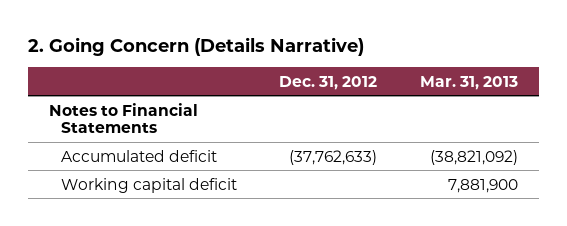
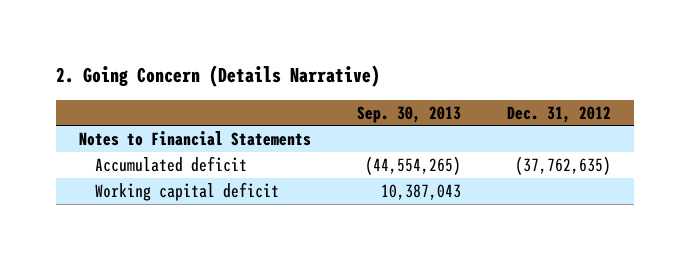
[420,75,519,90] Mar. 31, 2013 -> none
none -> [356,105,461,123] Sep. 30, 2013
[289,149,378,165] (37,762,633) -> [514,155,611,175] (37,762,635)

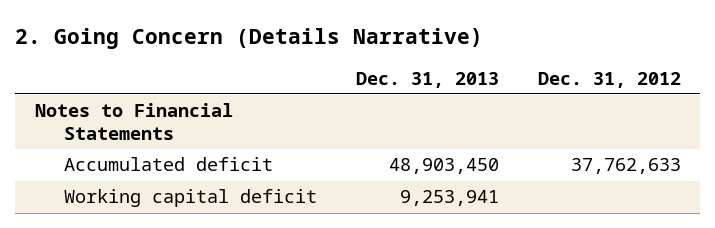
[356,105,461,123] Sep. 30, 2013 -> none
none -> [355,71,499,88] Dec. 31, 2013
[514,155,611,175] (37,762,635) -> [570,158,681,175] 37,762,633

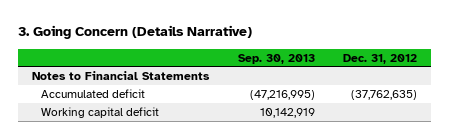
[15,27,484,49] 2. Going Concern (Details Narrative) -> [17,25,252,40] 3. Going Concern (Details Narrative)
[355,71,499,88] Dec. 31, 2013 -> none
none -> [237,53,315,64] Sep. 30, 2013
[570,158,681,175] 37,762,633 -> [351,89,418,100] (37,762,635)

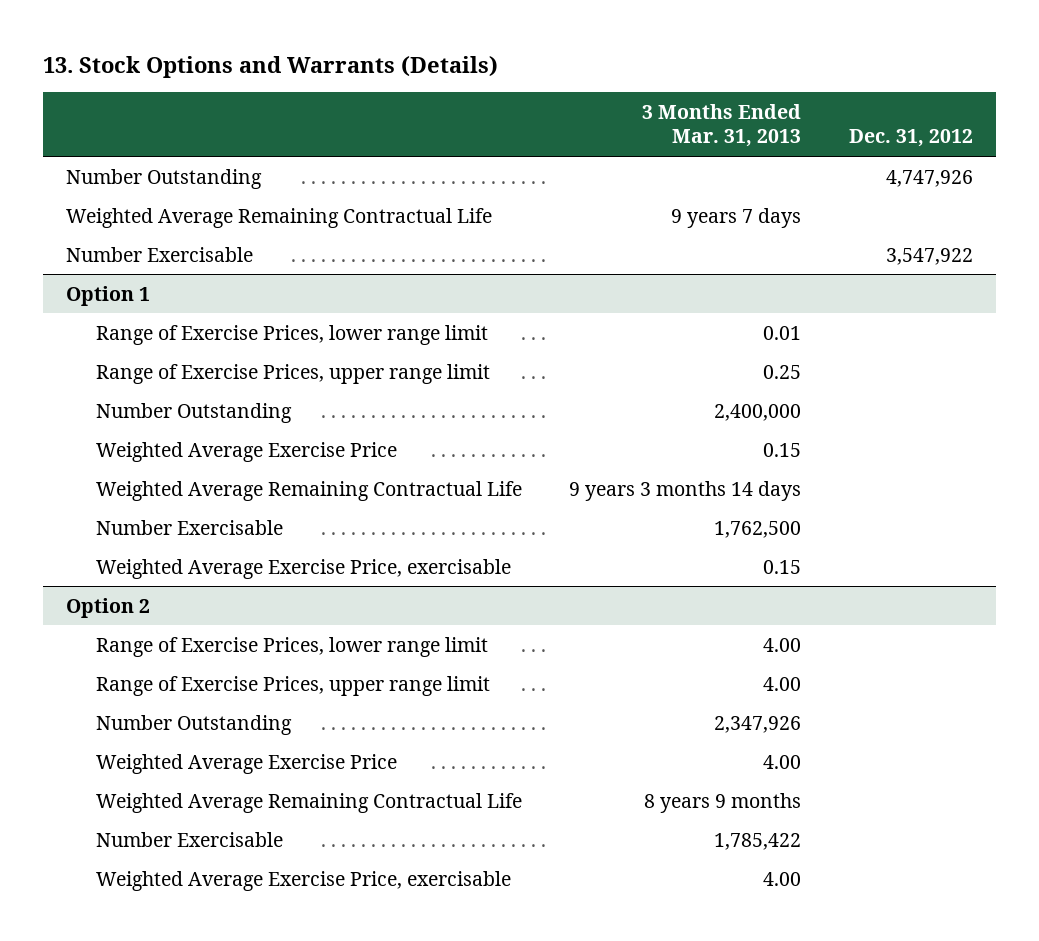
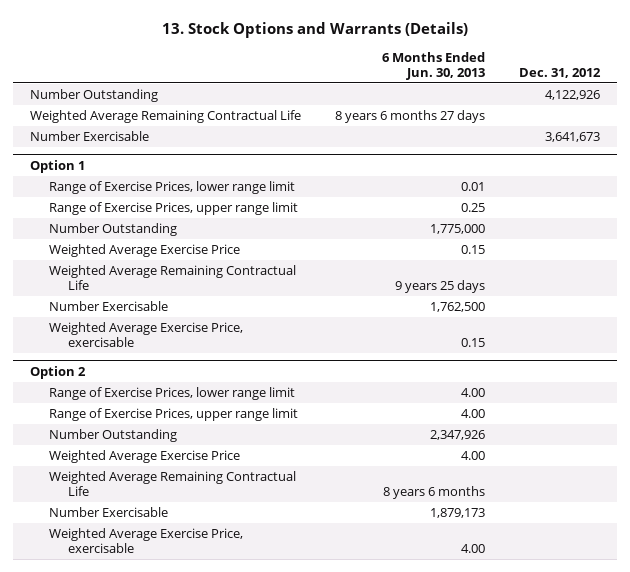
[642,103,802,148] 3 Months Ended Mar. 31, 2013 -> none
none -> [382,51,486,80] 6 Months Ended Jun. 30, 2013
[885,169,973,187] 4,747,926 -> [545,90,601,101] 4,122,926
[885,247,973,265] 3,547,922 -> [545,132,601,143] 3,641,673

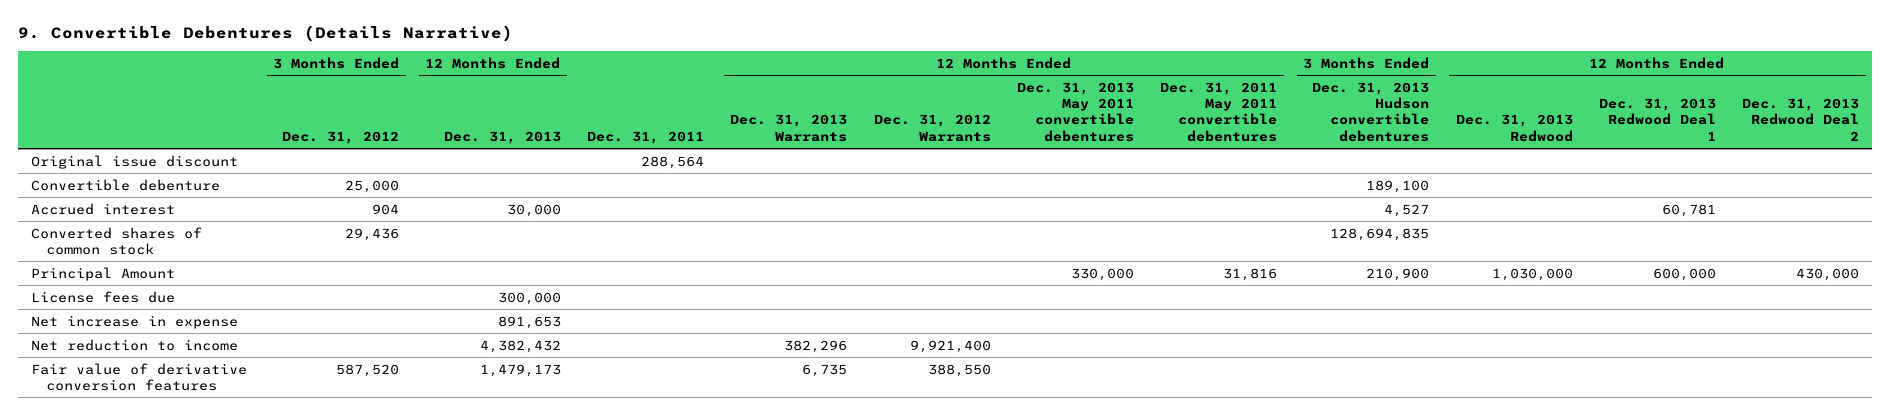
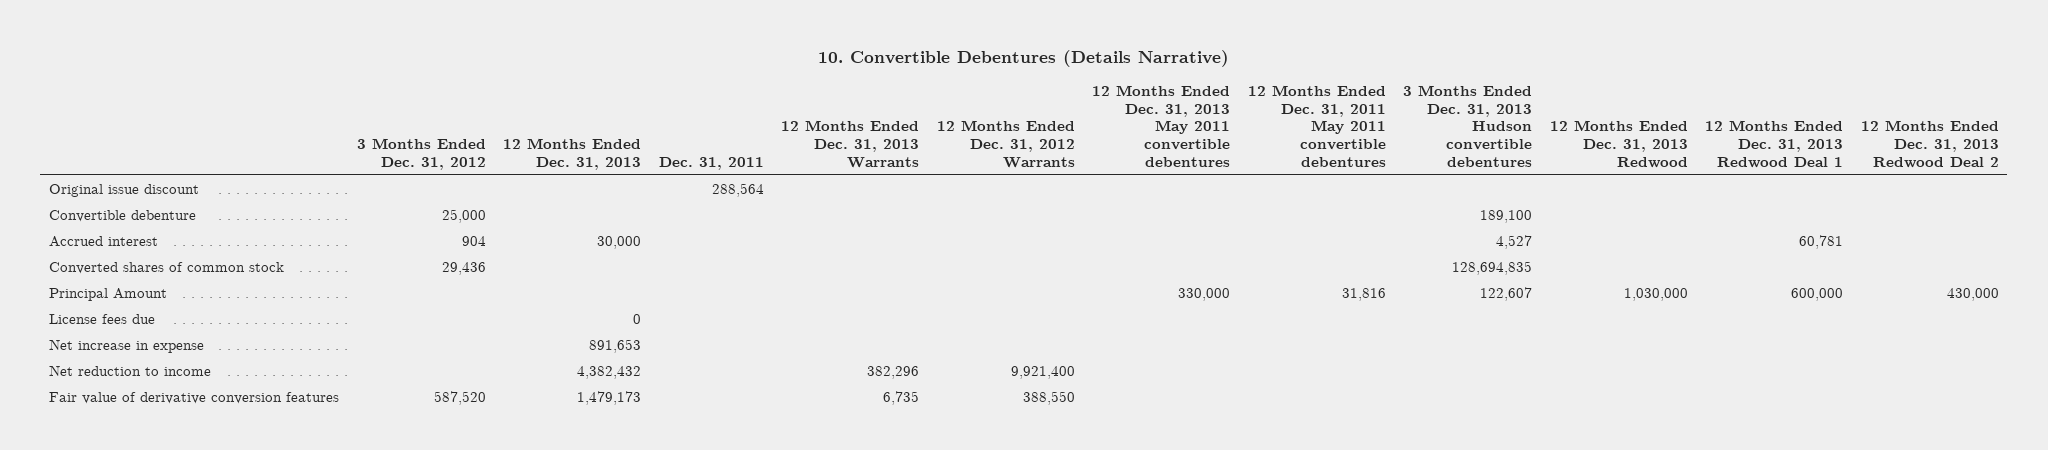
[17,25,513,43] 9. Convertible Debentures (Details Narrative) -> [817,50,1229,68] 10. Convertible Debentures (Details Narrative)
[1366,267,1430,281] 210,900 -> [1480,287,1533,302] 122,607
[497,291,561,305] 300,000 -> [633,314,642,325] 0

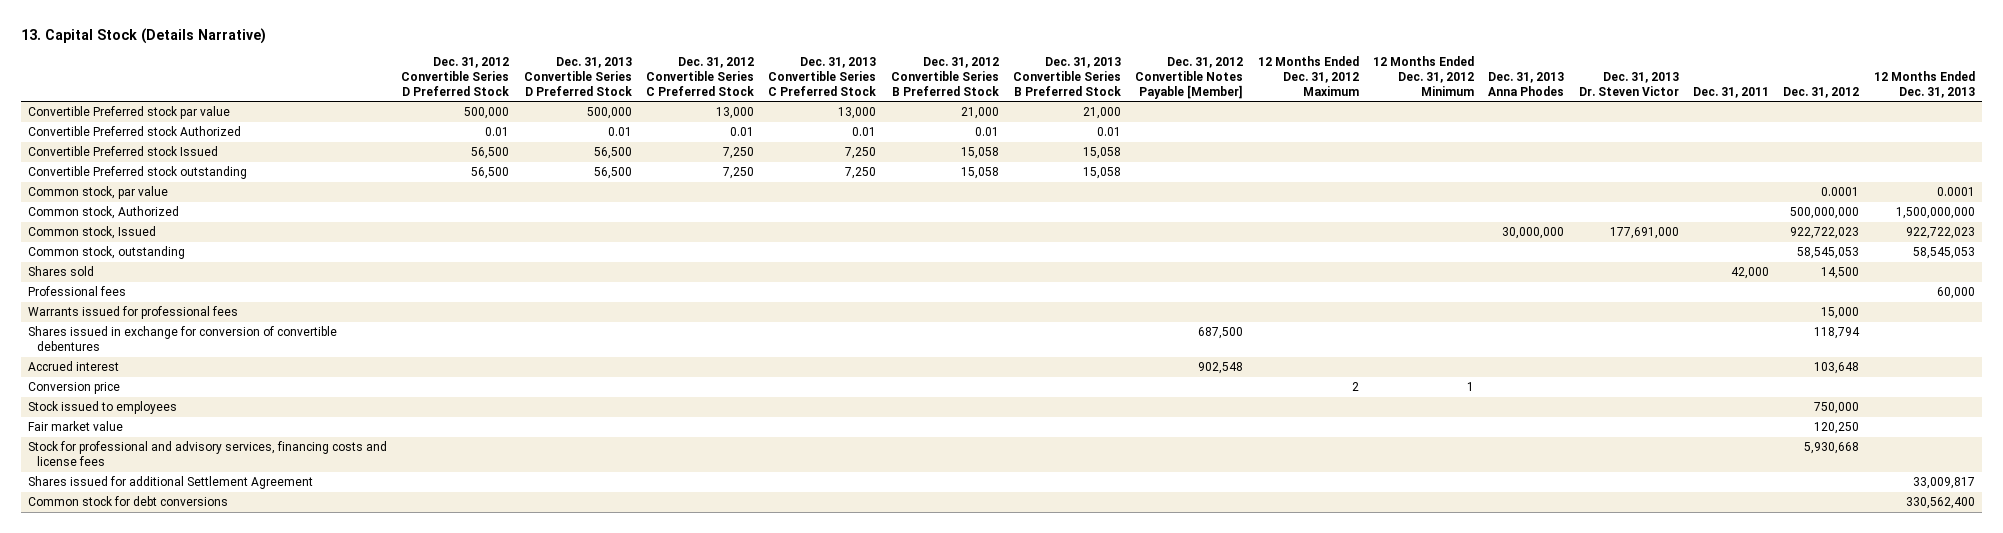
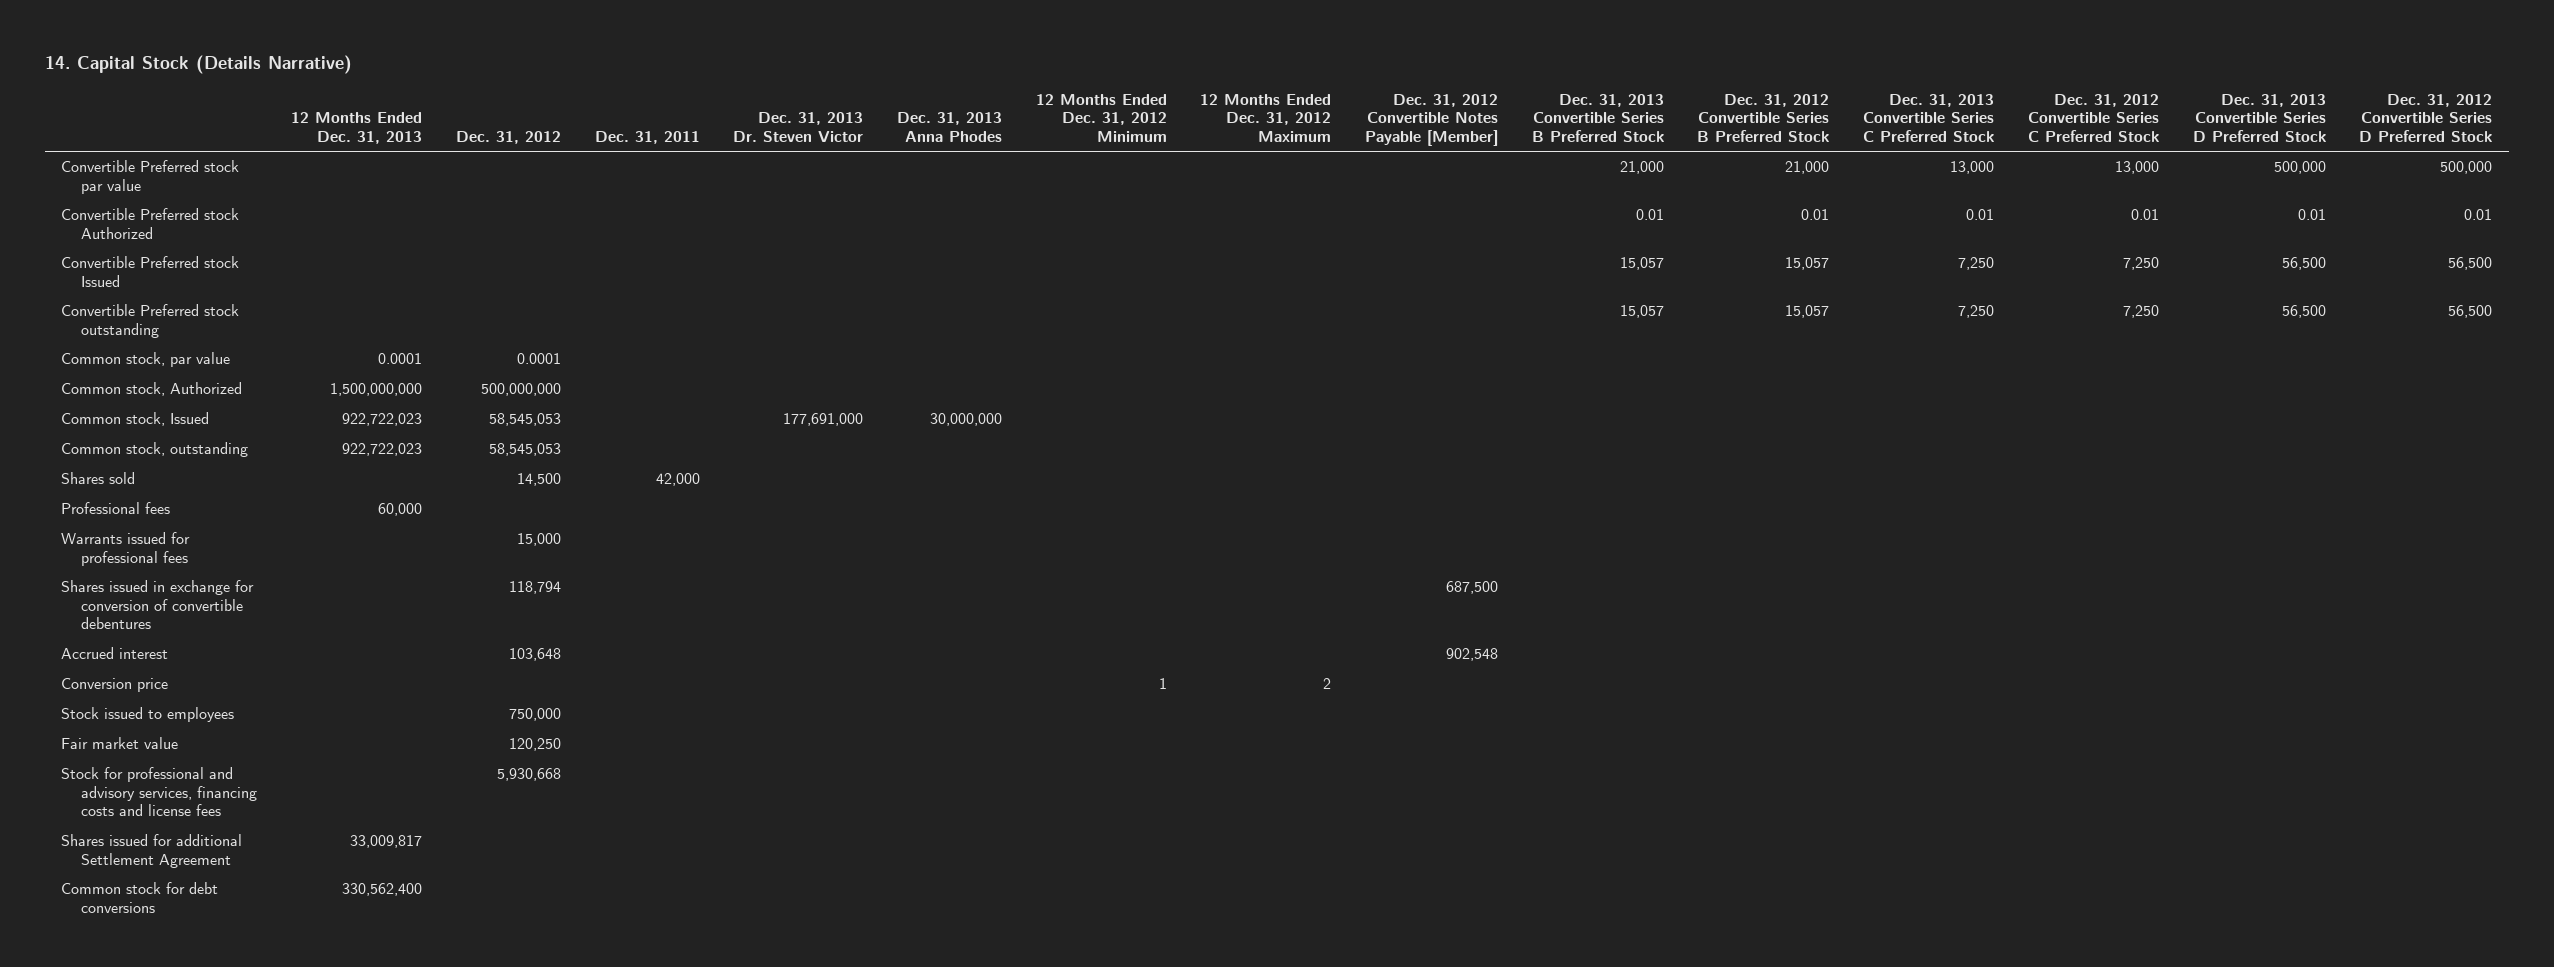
[20,27,266,44] 13. Capital Stock (Details Narrative) -> [44,54,352,74] 14. Capital Stock (Details Narrative)
[960,147,999,160] 15,058 -> [1785,257,1830,271] 15,057
[1082,147,1121,160] 15,058 -> [1619,257,1664,271] 15,057
[960,167,999,180] 15,058 -> [1785,305,1830,319] 15,057
[1082,167,1121,180] 15,058 -> [1619,305,1664,319] 15,057
[1790,227,1860,240] 922,722,023 -> [488,413,561,427] 58,545,053
[1912,247,1975,260] 58,545,053 -> [342,443,423,457] 922,722,023

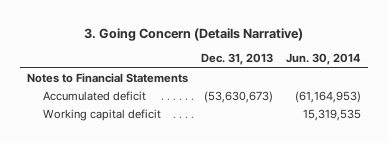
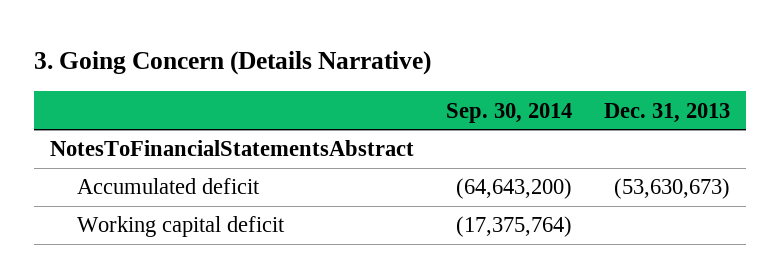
[286,53,362,66] Jun. 30, 2014 -> none
none -> [446,102,573,123] Sep. 30, 2014
[26,73,188,84] Notes to Financial Statements -> [50,140,415,157] NotesToFinancialStatementsAbstract

